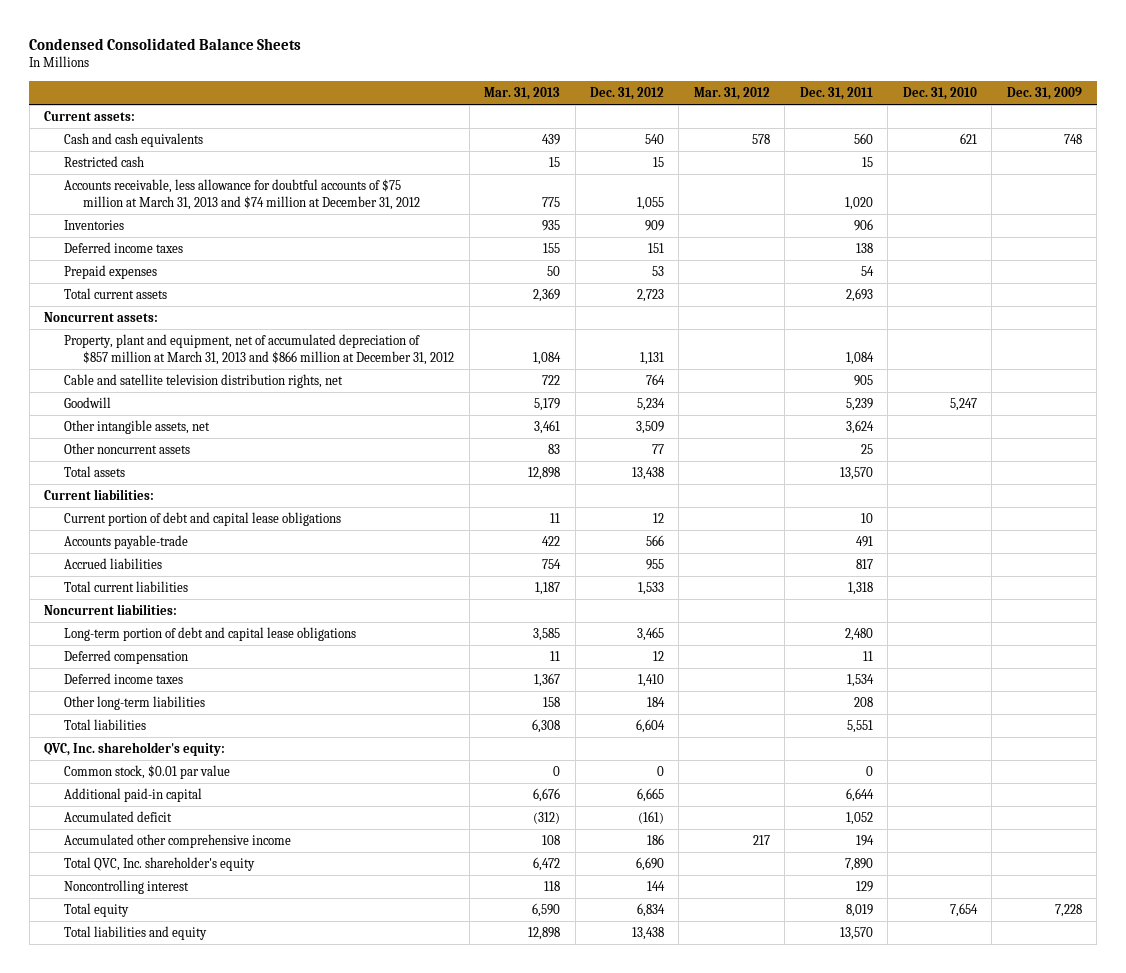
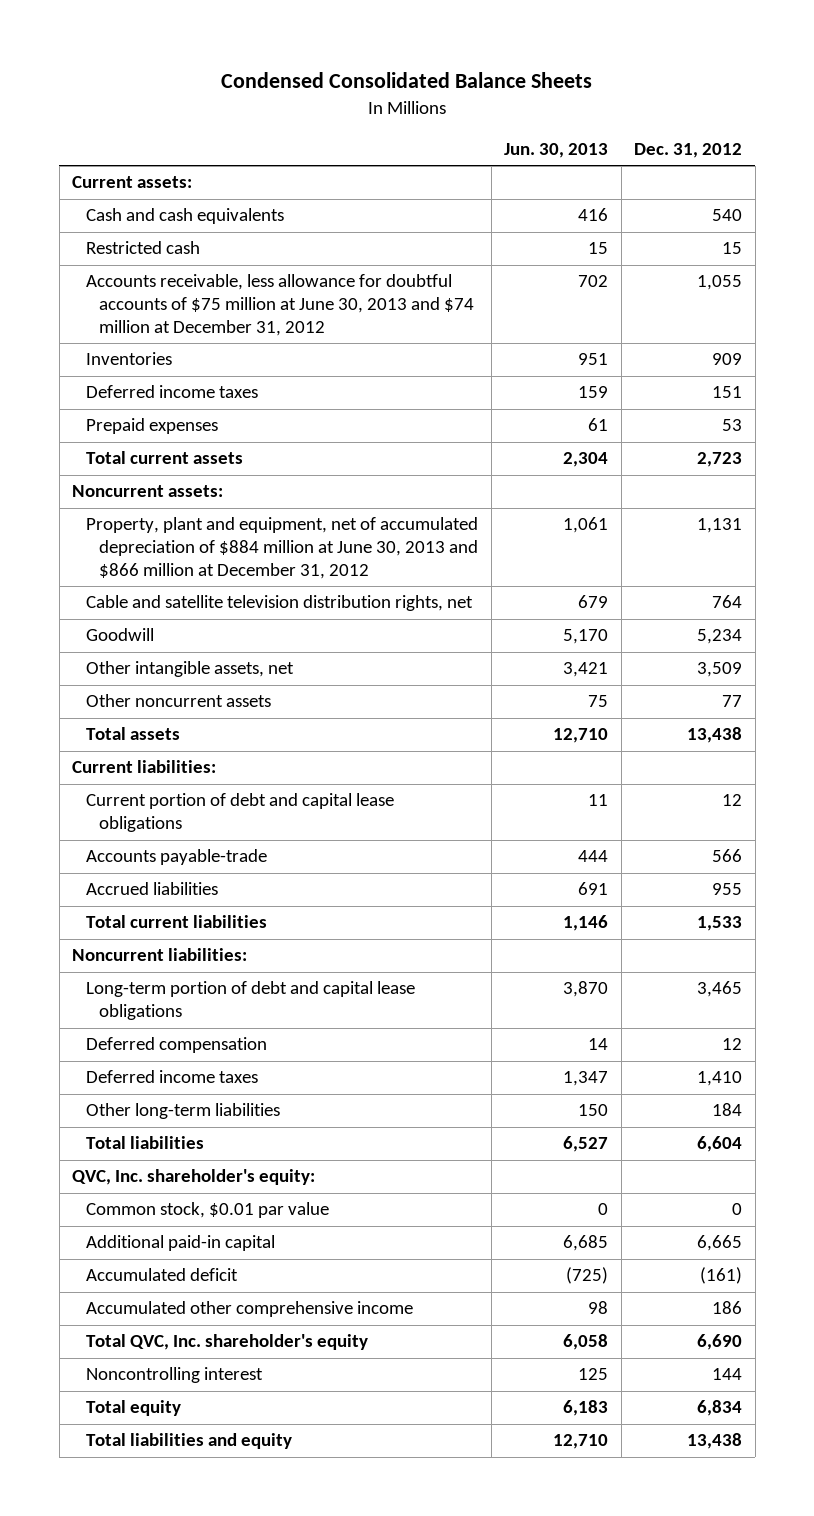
[484,86,561,100] Mar. 31, 2013 -> none
[693,86,770,100] Mar. 31, 2012 -> none
[799,86,873,100] Dec. 31, 2011 -> none
[902,86,977,100] Dec. 31, 2010 -> none
[1006,86,1082,100] Dec. 31, 2009 -> none
none -> [504,142,609,158] Jun. 30, 2013
[63,179,421,210] Accounts receivable, less allowance for doubtful accounts of $75 million at March 31, 2013 and $74 million at December 31, 2012 -> [85,274,475,337] Accounts receivable, less allowance for doubtful accounts of $75 million at June 30, 2013 and $74 million at December 31, 2012
[63,334,455,365] Property, plant and equipment, net of accumulated depreciation of $857 million at March 31, 2013 and $866 million at December 31, 2012 -> [85,517,479,580] Property, plant and equipment, net of accumulated depreciation of $884 million at June 30, 2013 and $866 million at December 31, 2012

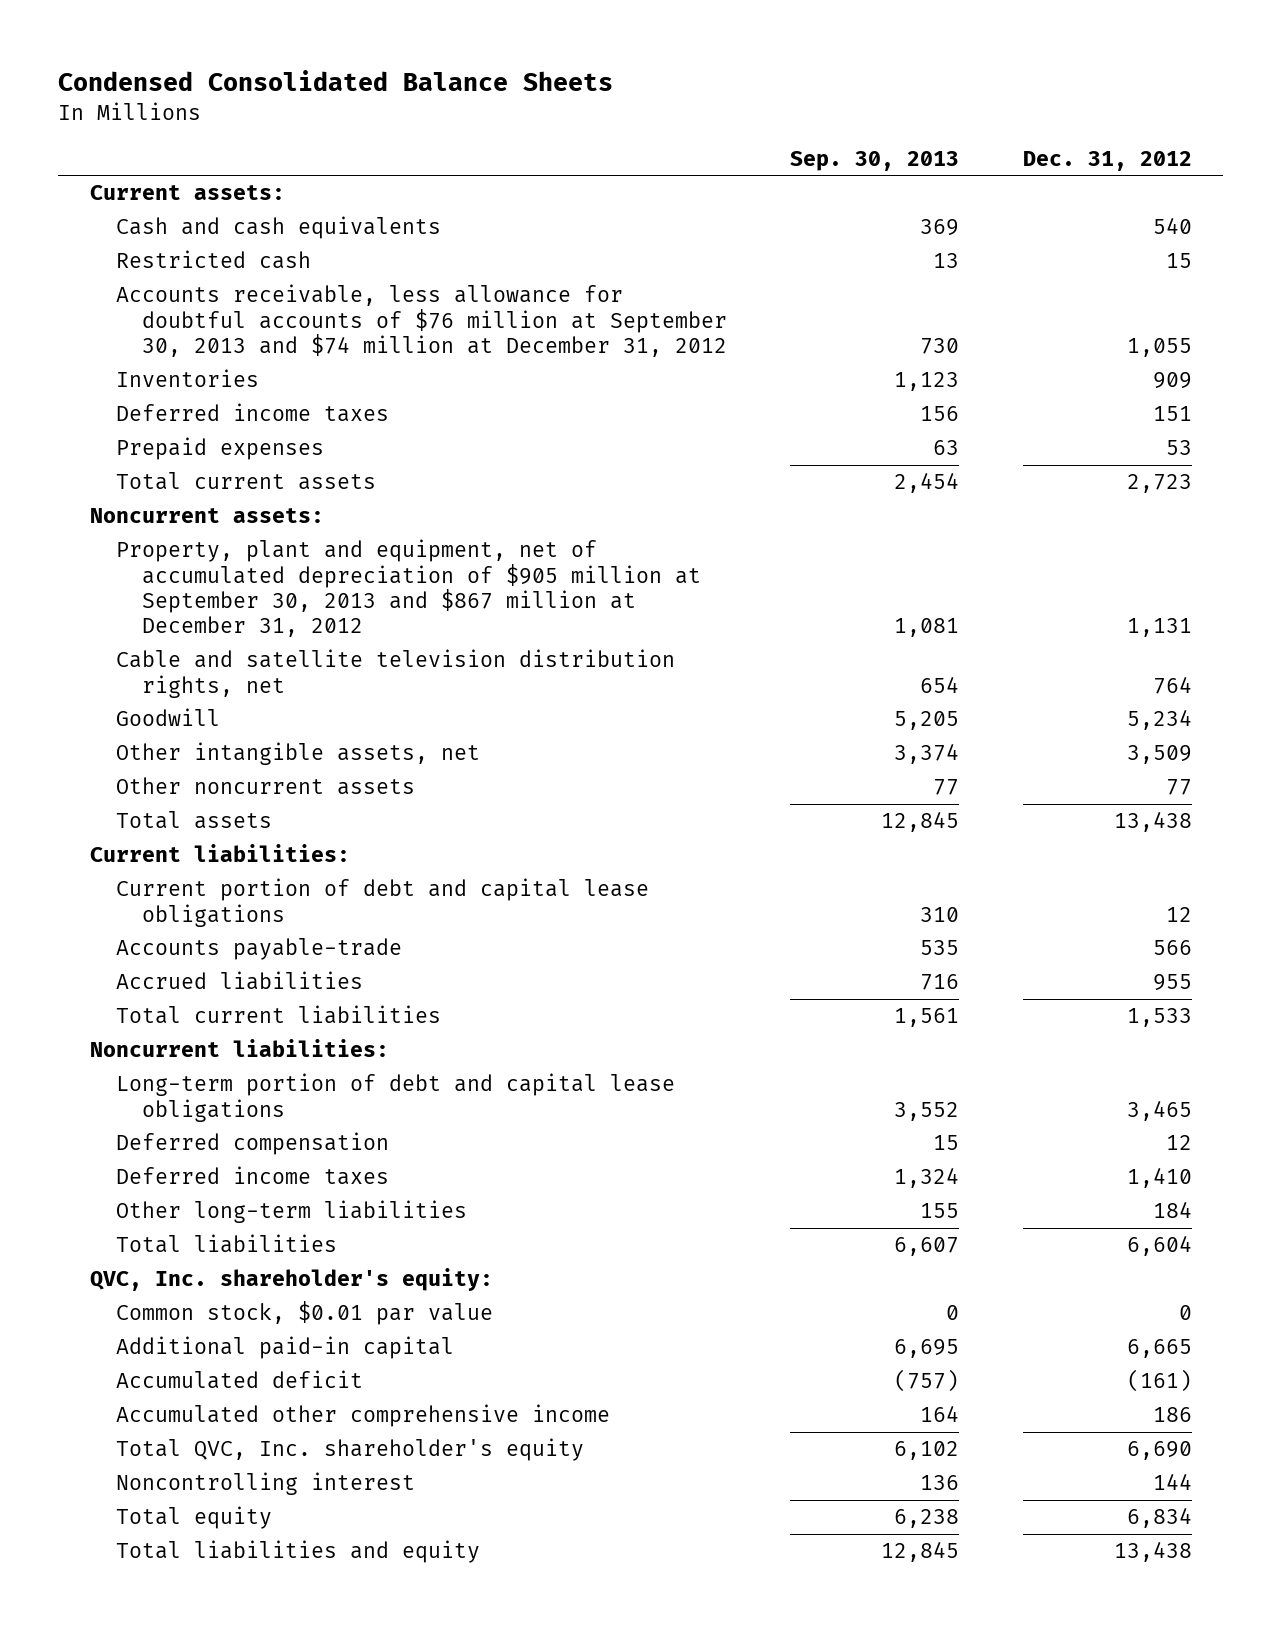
[504,142,609,158] Jun. 30, 2013 -> none
none -> [790,150,960,171] Sep. 30, 2013
[85,274,475,337] Accounts receivable, less allowance for doubtful accounts of $75 million at June 30, 2013 and $74 million at December 31, 2012 -> [115,284,727,358] Accounts receivable, less allowance for doubtful accounts of $76 million at September 30, 2013 and $74 million at December 31, 2012
[85,517,479,580] Property, plant and equipment, net of accumulated depreciation of $884 million at June 30, 2013 and $866 million at December 31, 2012 -> [115,539,701,638] Property, plant and equipment, net of accumulated depreciation of $905 million at September 30, 2013 and $867 million at December 31, 2012

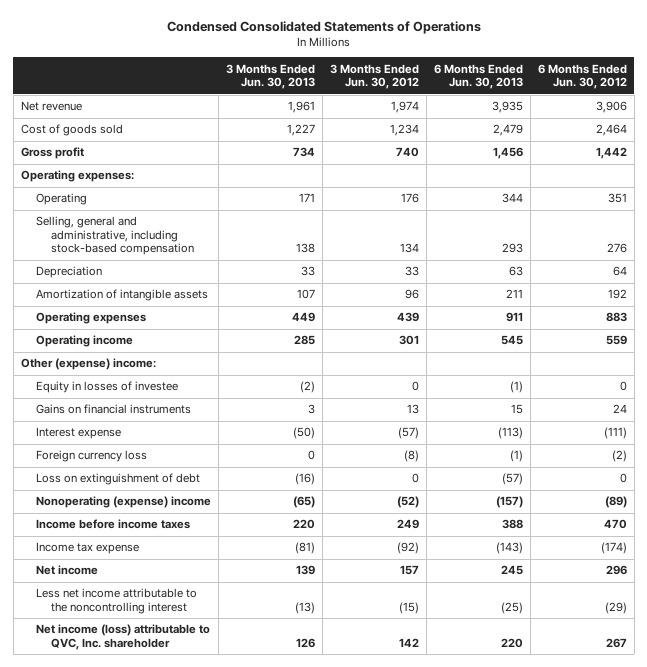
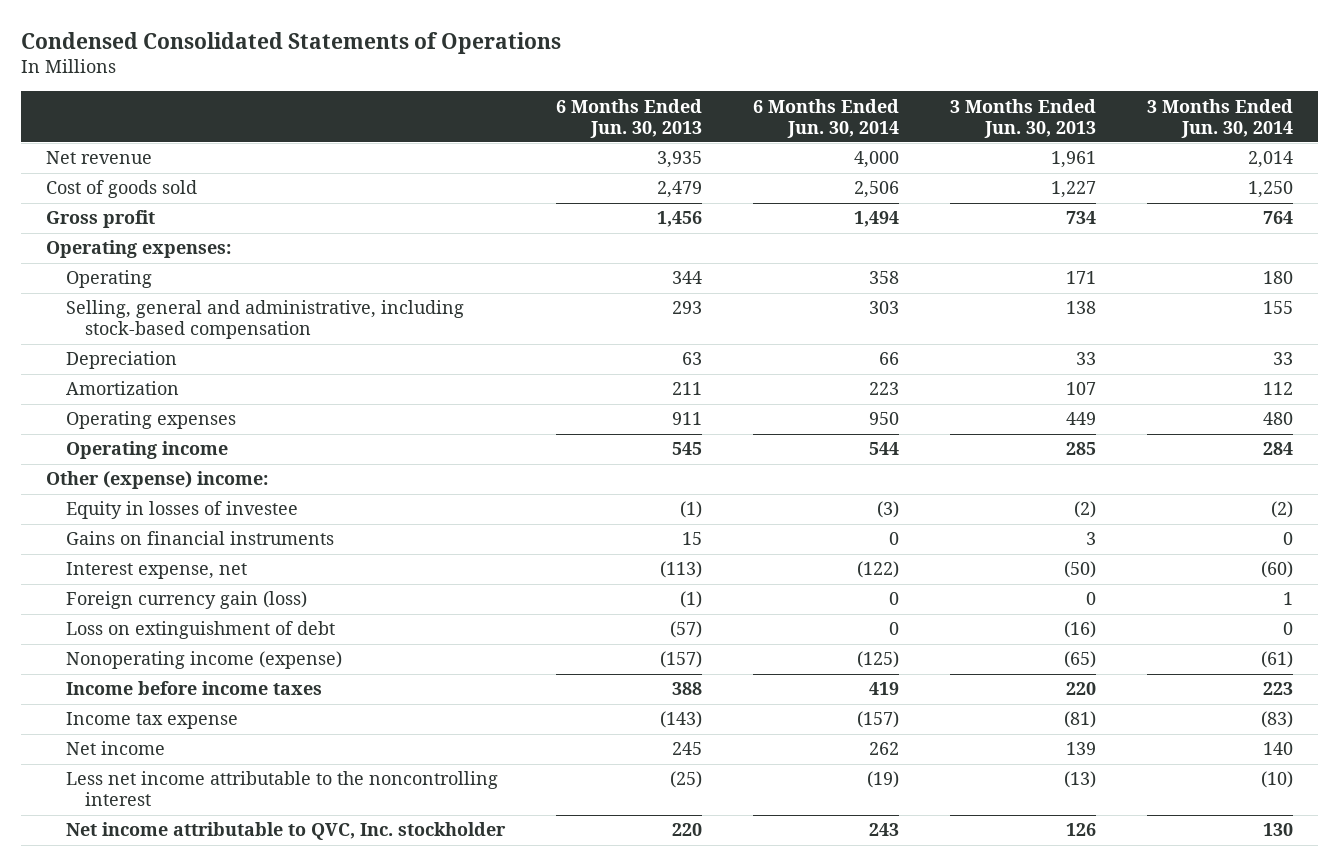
[329,63,419,90] 3 Months Ended Jun. 30, 2012 -> none
[537,63,627,90] 6 Months Ended Jun. 30, 2012 -> none
none -> [752,98,899,138] 6 Months Ended Jun. 30, 2014
none -> [1146,98,1293,138] 3 Months Ended Jun. 30, 2014
[36,289,209,302] Amortization of intangible assets -> [65,381,179,396] Amortization
[36,427,122,440] Interest expense -> [65,562,247,580] Interest expense, net
[36,450,148,463] Foreign currency loss -> [65,591,307,610] Foreign currency gain (loss)
[36,496,212,509] Nonoperating (expense) income -> [65,651,342,670] Nonoperating income (expense)
[36,624,211,650] Net income (loss) attributable to QVC, Inc. shareholder -> [65,822,506,841] Net income attributable to QVC, Inc. stockholder

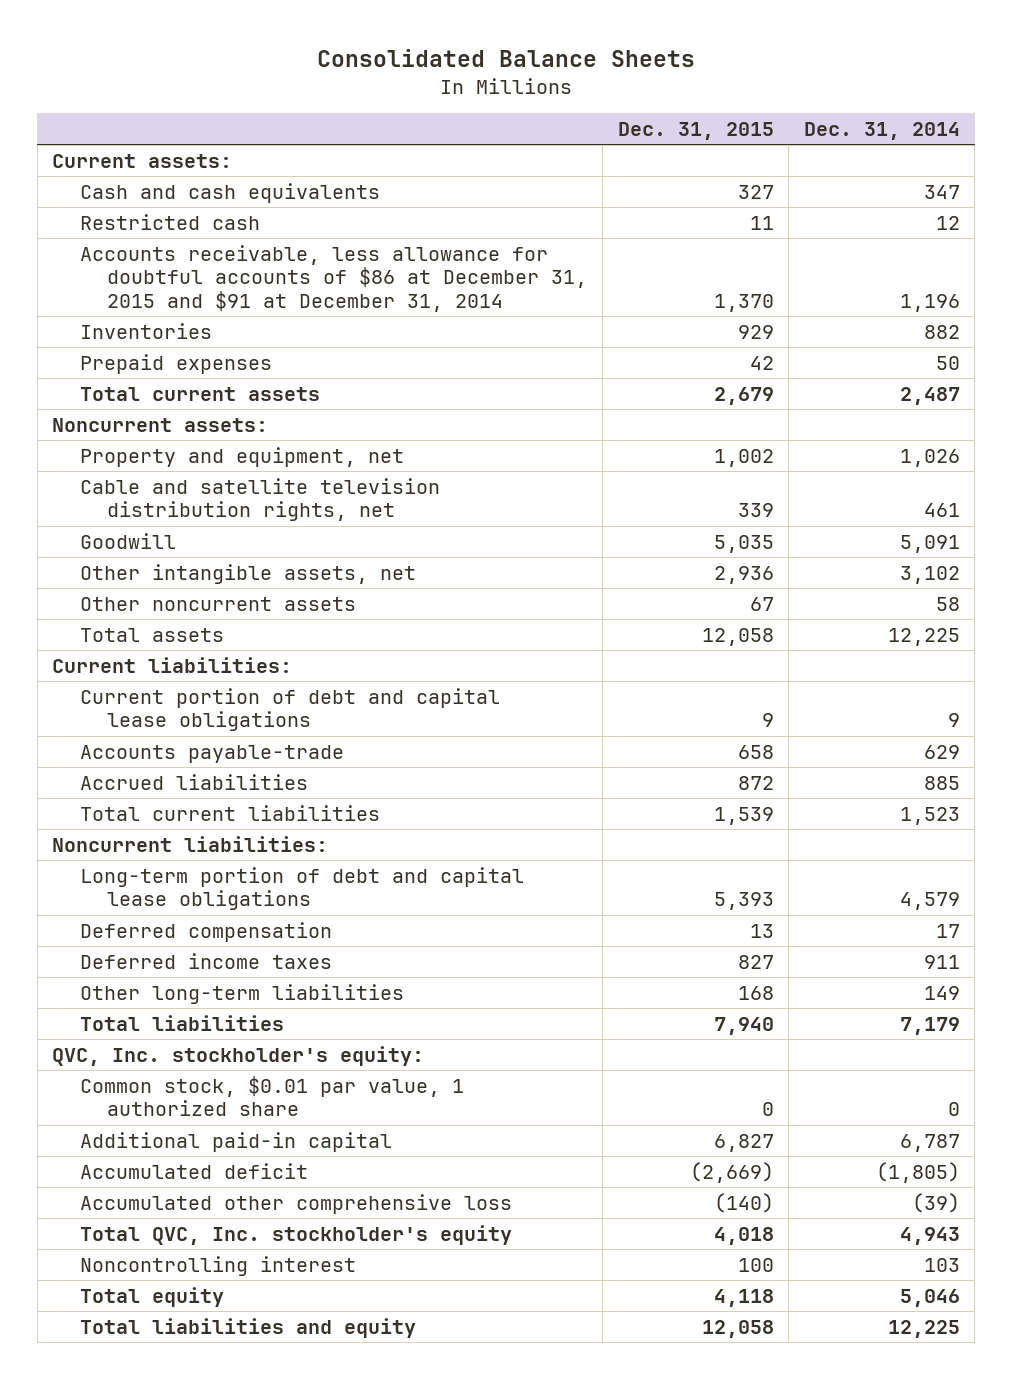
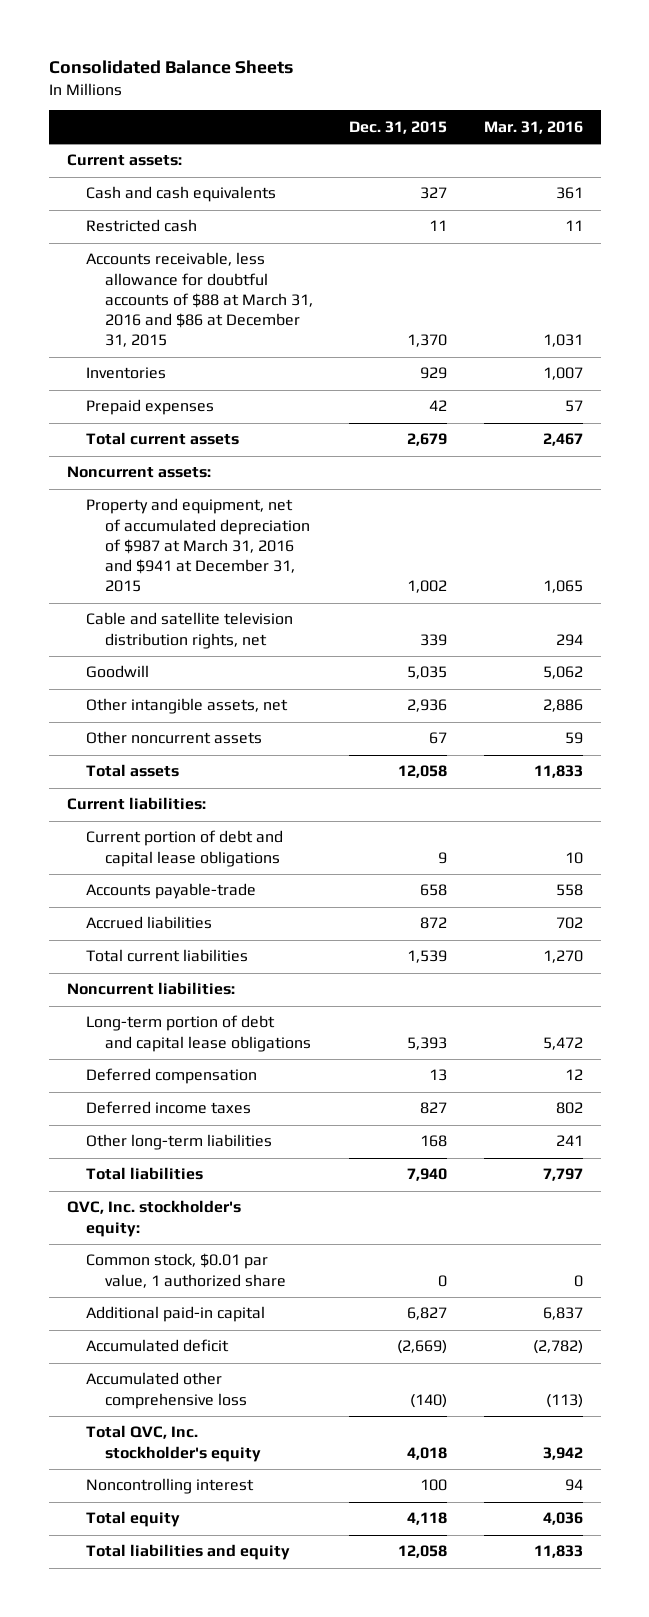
[803,121,960,140] Dec. 31, 2014 -> none
none -> [483,120,583,134] Mar. 31, 2016
[79,244,588,312] Accounts receivable, less allowance for doubtful accounts of $86 at December 31, 2015 and $91 at December 31, 2014 -> [85,252,314,348] Accounts receivable, less allowance for doubtful accounts of $88 at March 31, 2016 and $86 at December 31, 2015
[79,446,404,467] Property and equipment, net -> [85,498,311,593] Property and equipment, net of accumulated depreciation of $987 at March 31, 2016 and $941 at December 31, 2015

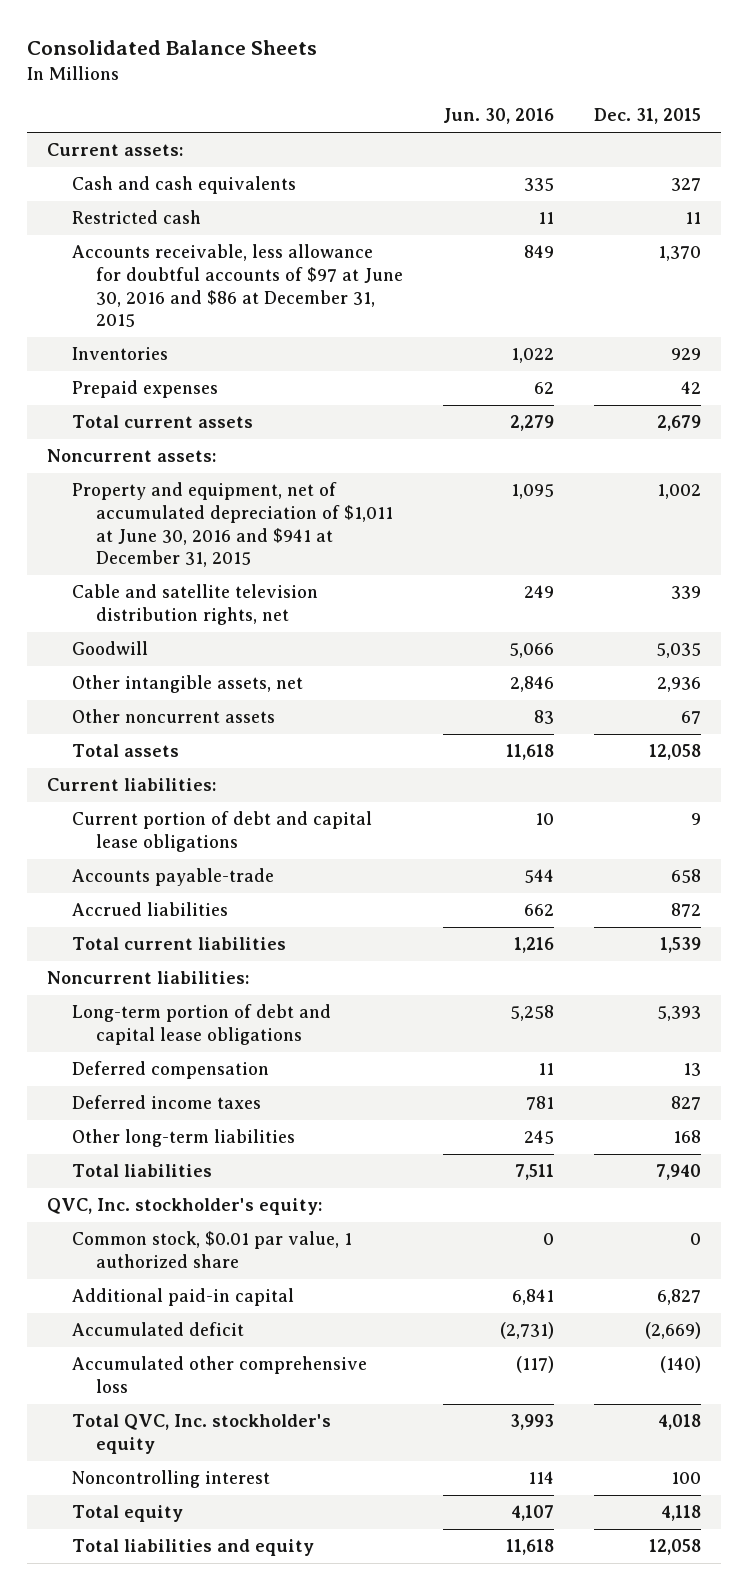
[483,120,583,134] Mar. 31, 2016 -> none
none -> [443,108,555,125] Jun. 30, 2016
[85,252,314,348] Accounts receivable, less allowance for doubtful accounts of $88 at March 31, 2016 and $86 at December 31, 2015 -> [71,244,404,328] Accounts receivable, less allowance for doubtful accounts of $97 at June 30, 2016 and $86 at December 31, 2015
[85,498,311,593] Property and equipment, net of accumulated depreciation of $987 at March 31, 2016 and $941 at December 31, 2015 -> [71,482,394,568] Property and equipment, net of accumulated depreciation of $1,011 at June 30, 2016 and $941 at December 31, 2015

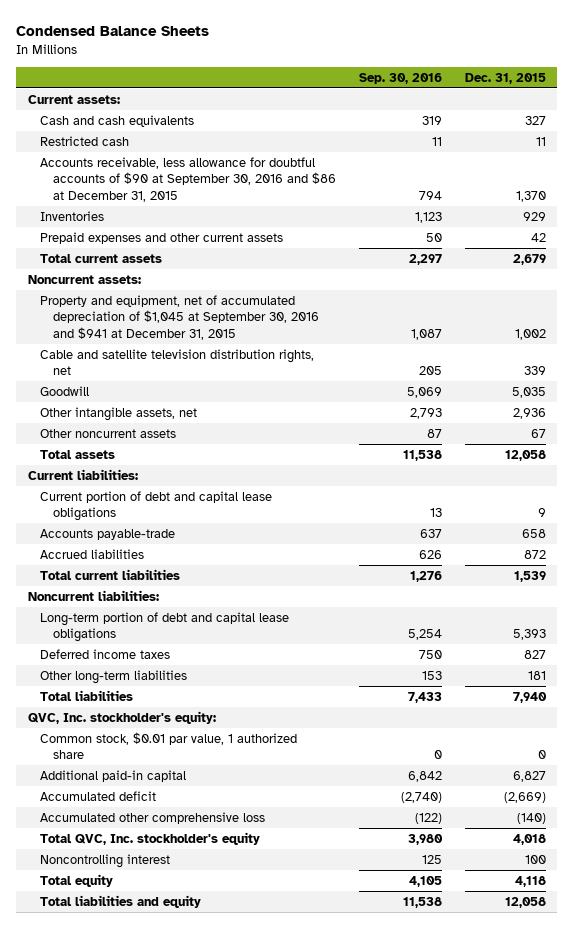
[27,40,318,56] Consolidated Balance Sheets -> [16,26,210,37] Condensed Balance Sheets
[443,108,555,125] Jun. 30, 2016 -> none
none -> [358,72,442,84] Sep. 30, 2016
[71,244,404,328] Accounts receivable, less allowance for doubtful accounts of $97 at June 30, 2016 and $86 at December 31, 2015 -> [40,156,337,202] Accounts receivable, less allowance for doubtful accounts of $90 at September 30, 2016 and $86 at December 31, 2015
[71,380,218,399] Prepaid expenses -> [40,231,284,244] Prepaid expenses and other current assets
[71,482,394,568] Property and equipment, net of accumulated depreciation of $1,011 at June 30, 2016 and $941 at December 31, 2015 -> [40,294,320,340] Property and equipment, net of accumulated depreciation of $1,045 at September 30, 2016 and $941 at December 31, 2015
[71,1061,269,1080] Deferred compensation -> none
[672,1130,701,1144] 168 -> [527,670,546,680] 181

